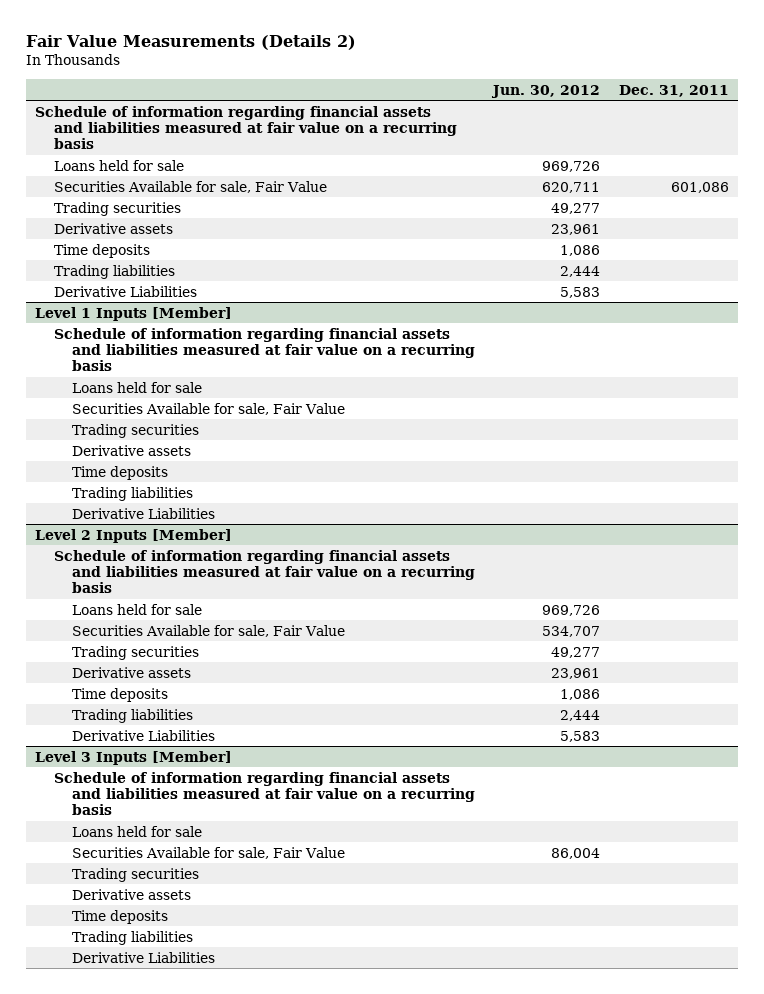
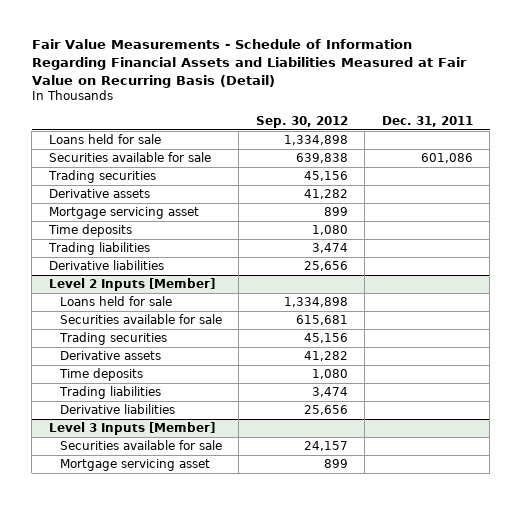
[25,34,356,50] Fair Value Measurements (Details 2) -> [31,39,467,88] Fair Value Measurements - Schedule of Information Regarding Financial Assets and Liabilities Measured at Fair Value on Recurring Basis (Detail)
[491,84,601,98] Jun. 30, 2012 -> none
none -> [255,115,348,128] Sep. 30, 2012
[34,105,457,150] Schedule of information regarding financial assets and liabilities measured at fair value on a recurring basis -> none
[53,180,327,193] Securities Available for sale, Fair Value -> [48,152,211,163] Securities available for sale
none -> [48,207,199,220] Mortgage servicing asset
[34,306,232,321] Level 1 Inputs [Member] -> none
[53,327,476,372] Schedule of information regarding financial assets and liabilities measured at fair value on a recurring basis -> none
[72,381,203,393] Loans held for sale -> none
[72,402,346,415] Securities Available for sale, Fair Value -> none
[72,423,200,438] Trading securities -> none
[72,444,192,456] Derivative assets -> none
[72,465,169,480] Time deposits -> none
[72,486,194,501] Trading liabilities -> none
[72,507,216,519] Derivative Liabilities -> none
[53,285,197,297] Derivative Liabilities -> [48,260,164,271] Derivative liabilities
[53,549,476,594] Schedule of information regarding financial assets and liabilities measured at fair value on a recurring basis -> none
[72,624,346,637] Securities Available for sale, Fair Value -> [59,314,222,325] Securities available for sale
[72,729,216,741] Derivative Liabilities -> [59,404,175,415] Derivative liabilities
[53,771,476,816] Schedule of information regarding financial assets and liabilities measured at fair value on a recurring basis -> none
[72,825,203,837] Loans held for sale -> none
[72,867,200,882] Trading securities -> none
[72,888,192,900] Derivative assets -> none
[72,909,169,924] Time deposits -> none
[72,930,194,945] Trading liabilities -> none
[72,951,216,963] Derivative Liabilities -> none
[72,846,346,859] Securities Available for sale, Fair Value -> [59,440,222,451] Securities available for sale
none -> [59,459,210,472] Mortgage servicing asset

